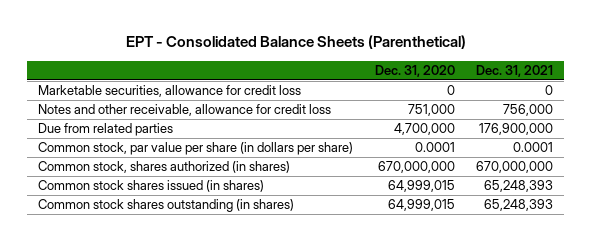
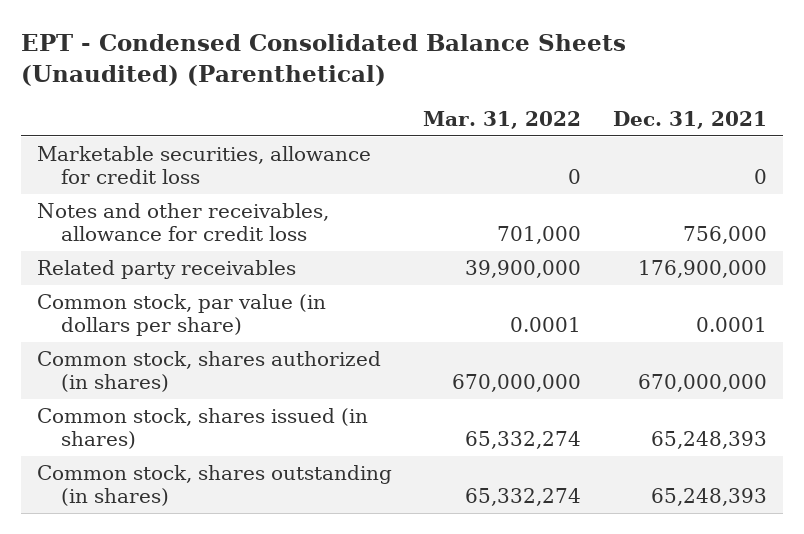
[125,35,466,50] EPT - Consolidated Balance Sheets (Parenthetical) -> [20,34,626,86] EPT - Condensed Consolidated Balance Sheets (Unaudited) (Parenthetical)
[374,64,455,77] Dec. 31, 2020 -> none
none -> [423,110,582,129] Mar. 31, 2022
[37,104,331,117] Notes and other receivable, allowance for credit loss -> [36,203,329,242] Notes and other receivables, allowance for credit loss
[37,123,173,137] Due from related parties -> [36,260,296,280] Related party receivables
[37,142,353,156] Common stock, par value per share (in dollars per share) -> [36,294,326,337] Common stock, par value (in dollars per share)
[37,180,264,193] Common stock shares issued (in shares) -> [36,408,368,450] Common stock, shares issued (in shares)
[37,199,294,213] Common stock shares outstanding (in shares) -> [36,465,392,507] Common stock, shares outstanding (in shares)

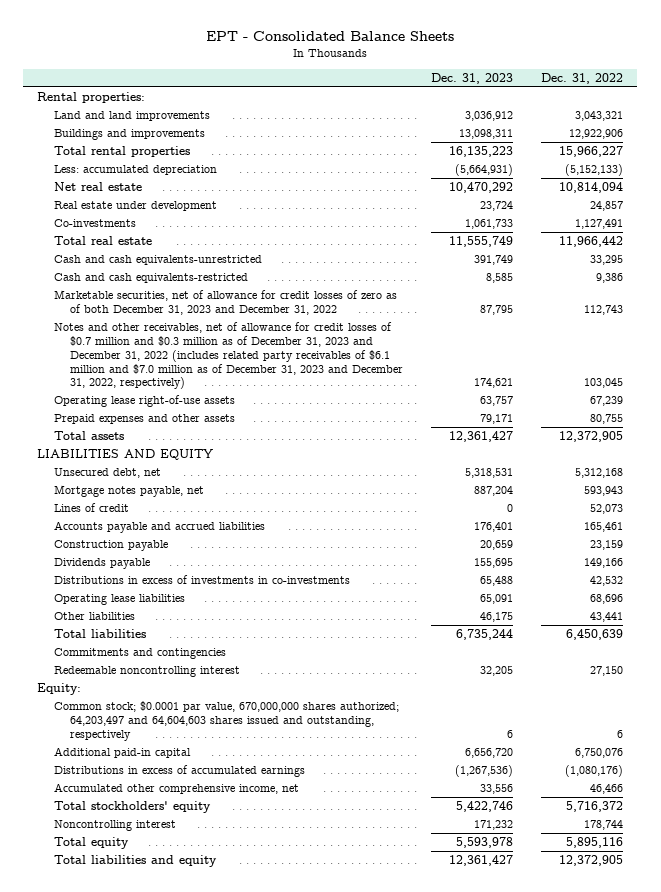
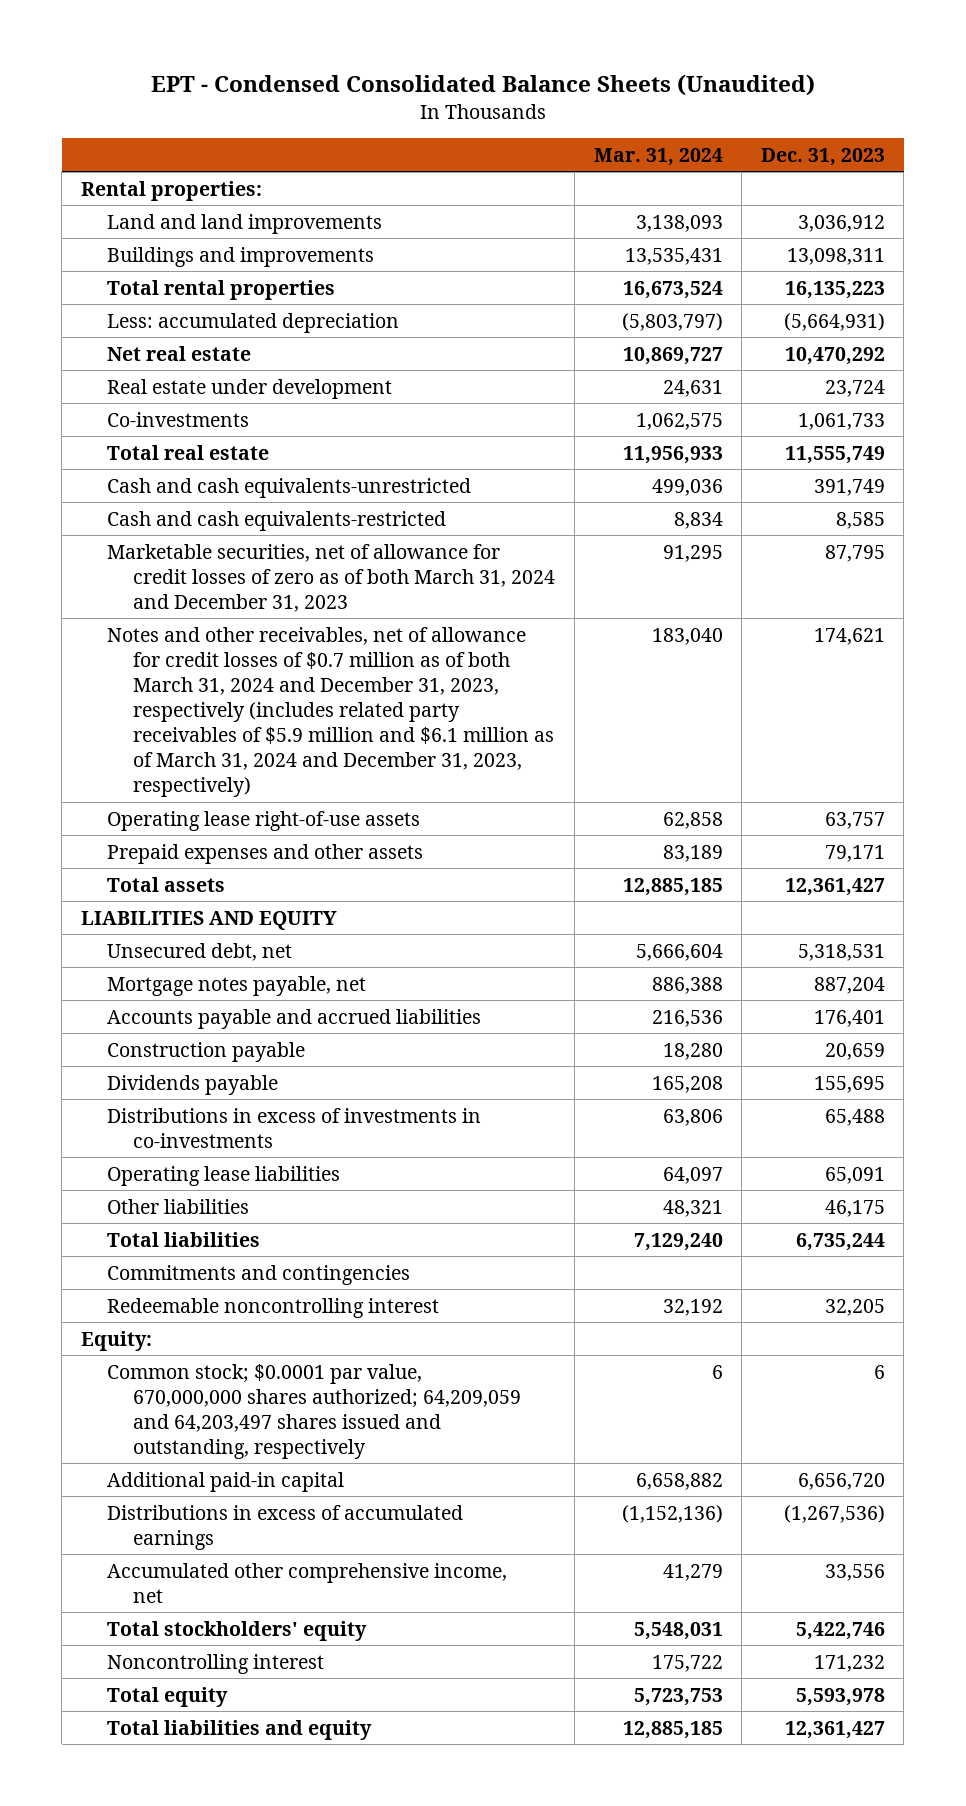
[206,31,455,42] EPT - Consolidated Balance Sheets -> [150,74,815,97] EPT - Condensed Consolidated Balance Sheets (Unaudited)
[541,72,624,84] Dec. 31, 2022 -> none
none -> [593,147,723,166] Mar. 31, 2024
[53,290,397,315] Marketable securities, net of allowance for credit losses of zero as of both December 31, 2023 and December 31, 2022 -> [107,543,556,612] Marketable securities, net of allowance for credit losses of zero as of both March 31, 2024 and December 31, 2023
[53,322,404,390] Notes and other receivables, net of allowance for credit losses of $0.7 million and $0.3 million as of December 31, 2023 and December 31, 2022 (includes related party receivables of $6.1 million and $7.0 million as of December 31, 2023 and December 31, 2022, respectively) -> [107,626,555,798] Notes and other receivables, net of allowance for credit losses of $0.7 million as of both March 31, 2024 and December 31, 2023, respectively (includes related party receivables of $5.9 million and $6.1 million as of March 31, 2024 and December 31, 2023, respectively)
[53,503,129,513] Lines of credit -> none
[53,701,399,741] Common stock; $0.0001 par value, 670,000,000 shares authorized; 64,203,497 and 64,604,603 shares issued and outstanding, respectively -> [107,1363,522,1459] Common stock; $0.0001 par value, 670,000,000 shares authorized; 64,209,059 and 64,203,497 shares issued and outstanding, respectively

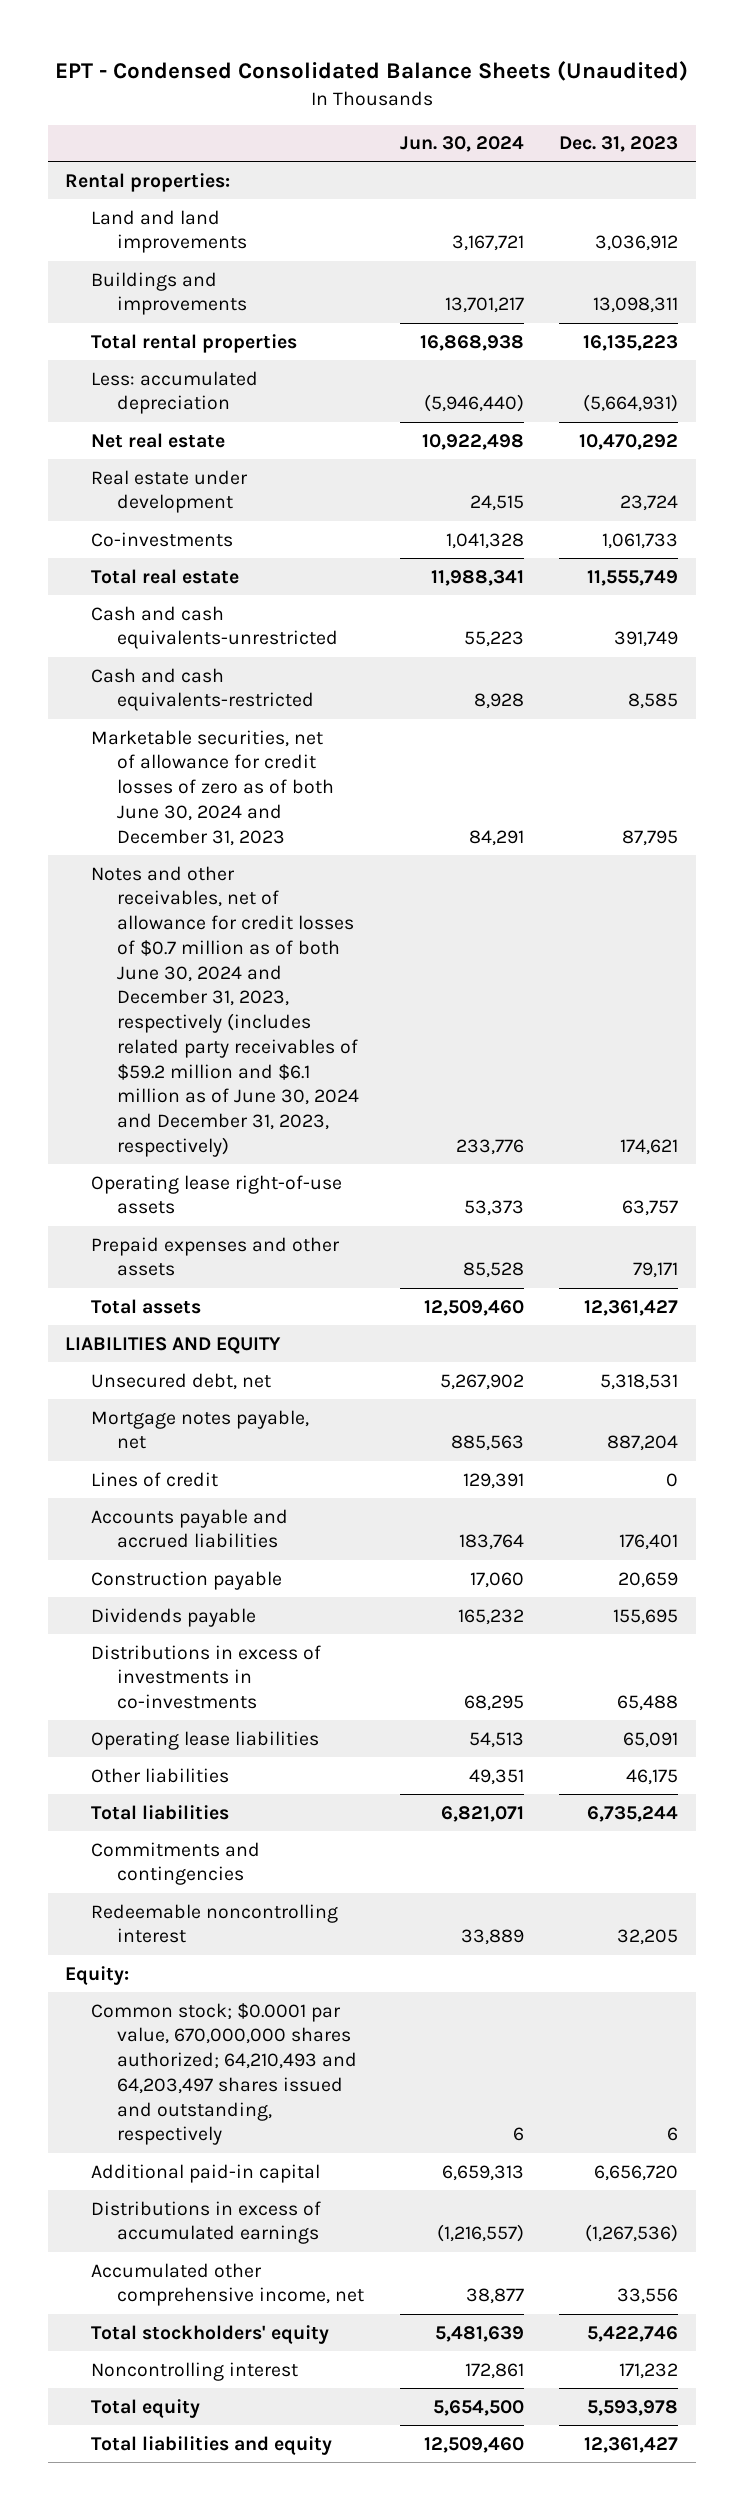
[593,147,723,166] Mar. 31, 2024 -> none
none -> [399,136,524,153] Jun. 30, 2024
[107,543,556,612] Marketable securities, net of allowance for credit losses of zero as of both March 31, 2024 and December 31, 2023 -> [91,729,335,846] Marketable securities, net of allowance for credit losses of zero as of both June 30, 2024 and December 31, 2023
[107,626,555,798] Notes and other receivables, net of allowance for credit losses of $0.7 million as of both March 31, 2024 and December 31, 2023, respectively (includes related party receivables of $5.9 million and $6.1 million as of March 31, 2024 and December 31, 2023, respectively) -> [91,865,360,1157] Notes and other receivables, net of allowance for credit losses of $0.7 million as of both June 30, 2024 and December 31, 2023, respectively (includes related party receivables of $59.2 million and $6.1 million as of June 30, 2024 and December 31, 2023, respectively)
none -> [91,1471,219,1487] Lines of credit
[107,1363,522,1459] Common stock; $0.0001 par value, 670,000,000 shares authorized; 64,209,059 and 64,203,497 shares issued and outstanding, respectively -> [91,2002,358,2146] Common stock; $0.0001 par value, 670,000,000 shares authorized; 64,210,493 and 64,203,497 shares issued and outstanding, respectively

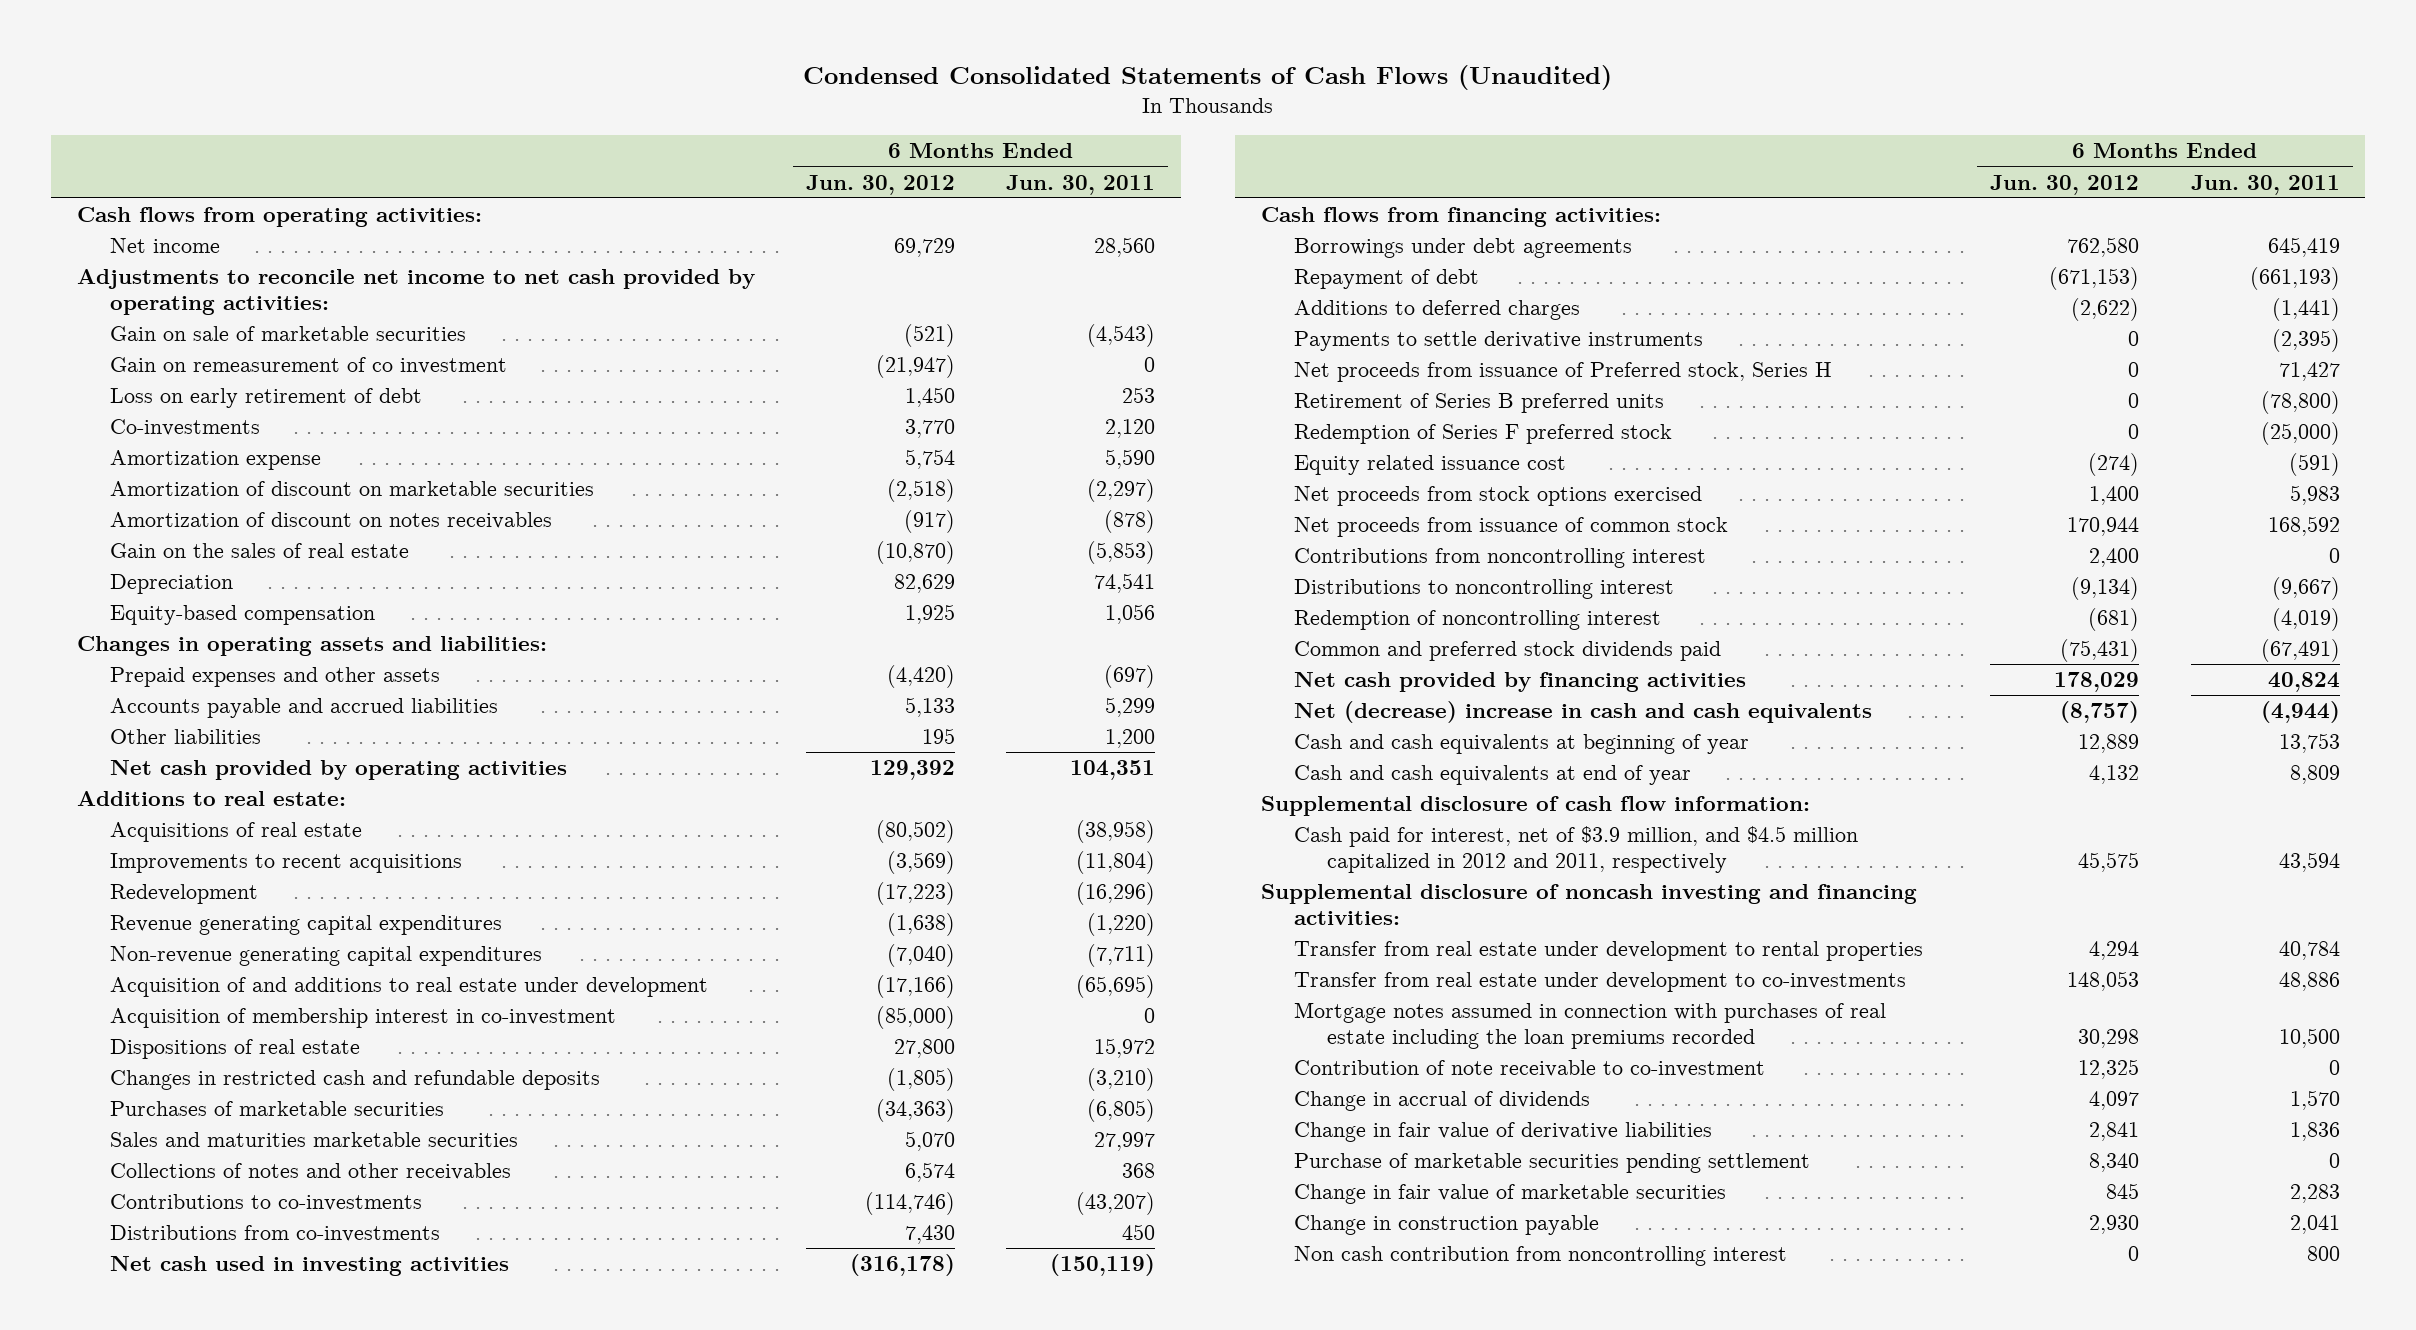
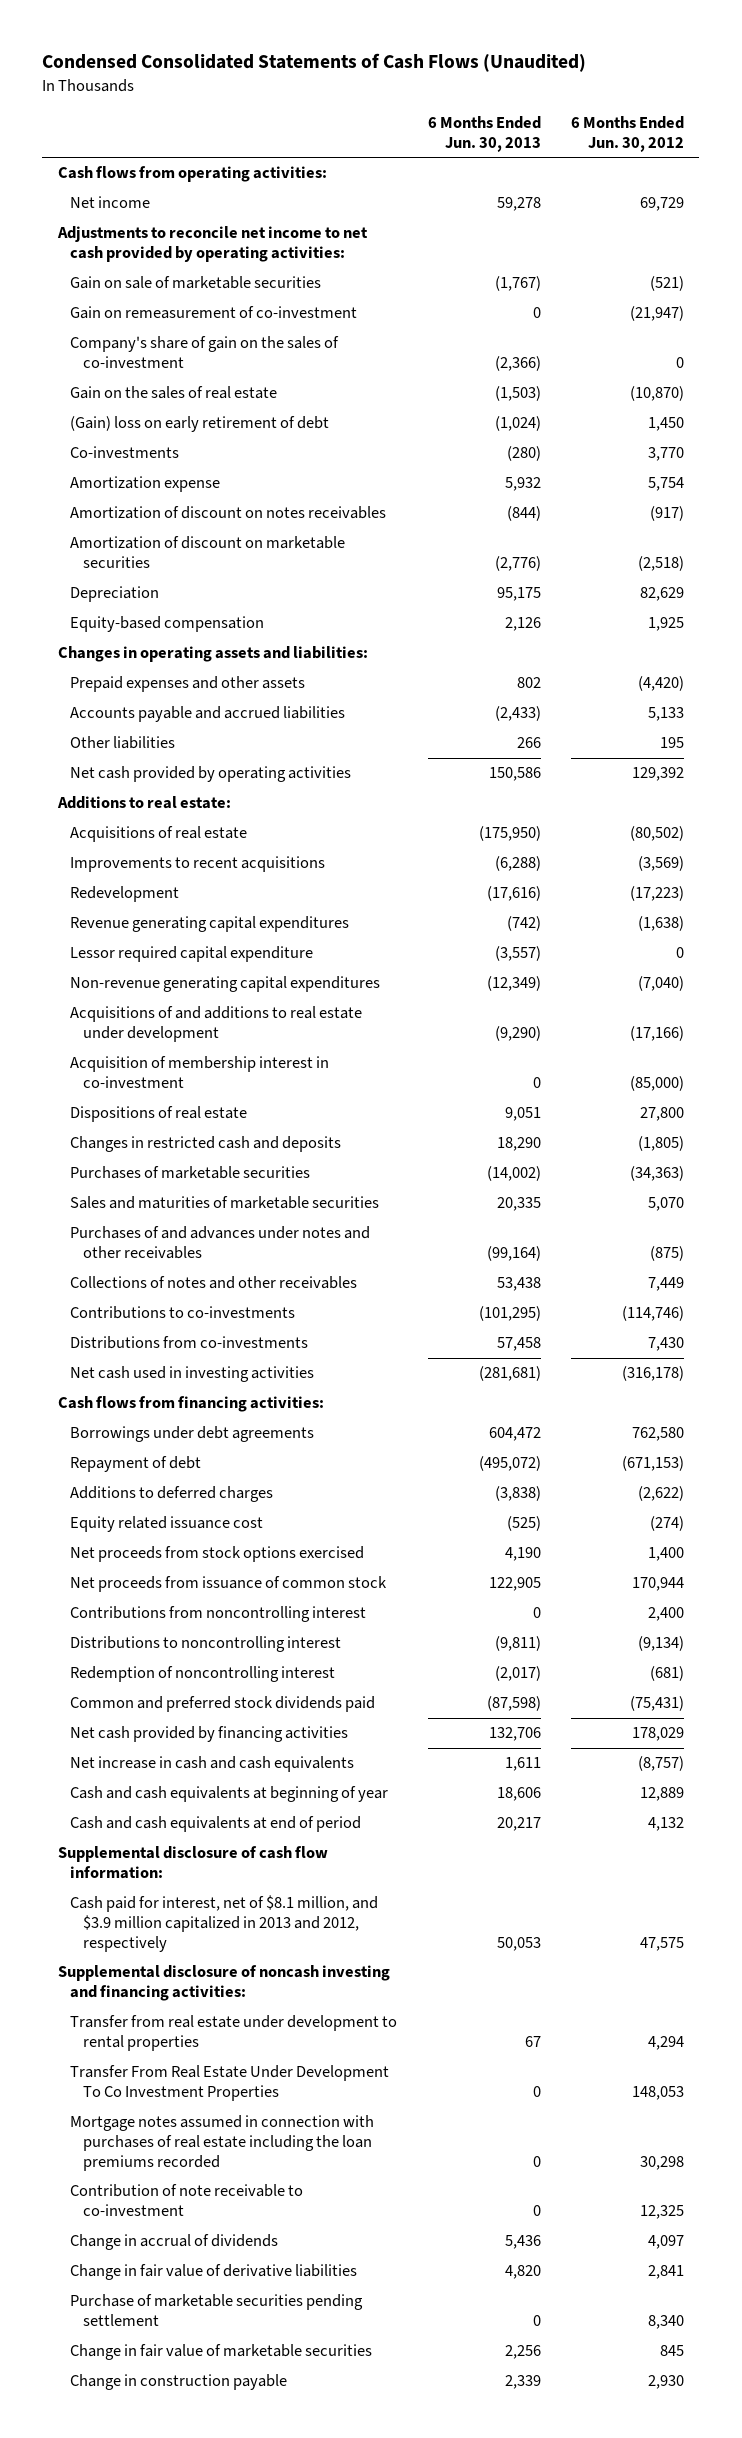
[1006,174,1156,195] Jun. 30, 2011 -> none
none -> [427,116,541,152] 6 Months Ended Jun. 30, 2013
[109,357,507,375] Gain on remeasurement of co investment -> [70,306,358,320] Gain on remeasurement of co-investment
none -> [70,336,340,369] Company's share of gain on the sales of co-investment
[109,543,409,559] Gain on the sales of real estate -> [70,386,278,400] Gain on the sales of real estate
[109,388,422,409] Loss on early retirement of debt -> [70,416,330,433] (Gain) loss on early retirement of debt
[109,481,594,497] Amortization of discount on marketable securities -> [70,536,346,569] Amortization of discount on marketable securities
none -> [70,946,314,963] Lessor required capital expenditure
[109,977,708,998] Acquisition of and additions to real estate under development -> [70,1006,363,1043] Acquisitions of and additions to real estate under development
[109,1070,600,1091] Changes in restricted cash and refundable deposits -> [70,1136,342,1153] Changes in restricted cash and deposits
[109,1132,518,1148] Sales and maturities marketable securities -> [70,1196,380,1210] Sales and maturities of marketable securities
none -> [70,1226,371,1260] Purchases of and advances under notes and other receivables
[904,1162,955,1183] 6,574 -> [648,1277,685,1292] 7,449
[1294,331,1704,352] Payments to settle derivative instruments -> none
[1294,362,1833,383] Net proceeds from issuance of Preferred stock, Series H -> none
[1294,393,1665,414] Retirement of Series B preferred units -> none
[1294,424,1673,445] Redemption of Series F preferred stock -> none
[1294,701,1873,724] Net (decrease) increase in cash and cash equivalents -> [70,1756,355,1773] Net increase in cash and cash equivalents
[1294,765,1692,786] Cash and cash equivalents at end of year -> [70,1816,362,1833] Cash and cash equivalents at end of period
[1294,826,1859,874] Cash paid for interest, net of $3.9 million, and $4.5 million capitalized in 2012 and 2011, respectively -> [70,1895,379,1952] Cash paid for interest, net of $8.1 million, and $3.9 million capitalized in 2013 and 2012, respectively
[2078,852,2140,873] 45,575 -> [640,1936,685,1951] 47,575
[1294,972,1907,993] Transfer from real estate under development to co-investments -> [70,2065,390,2102] Transfer From Real Estate Under Development To Co Investment Properties
[1294,1246,1788,1267] Non cash contribution from noncontrolling interest -> none

